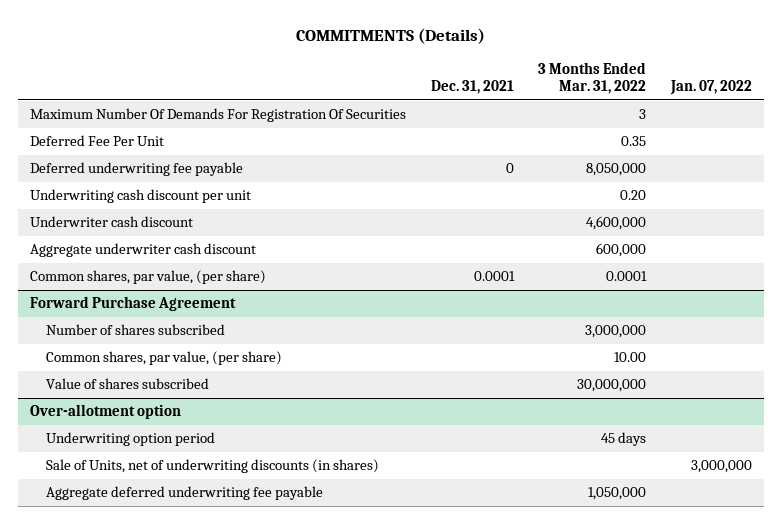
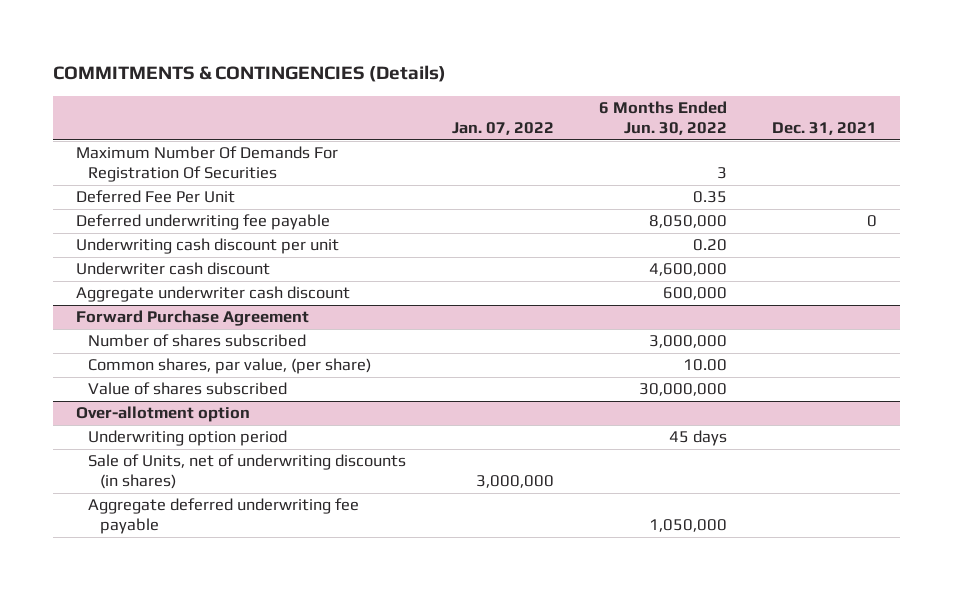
[296,27,486,44] COMMITMENTS (Details) -> [53,65,447,83] COMMITMENTS & CONTINGENCIES (Details)
[538,61,647,95] 3 Months Ended Mar. 31, 2022 -> none
none -> [599,101,728,136] 6 Months Ended Jun. 30, 2022
[30,270,267,285] Common shares, par value, (per share) -> none

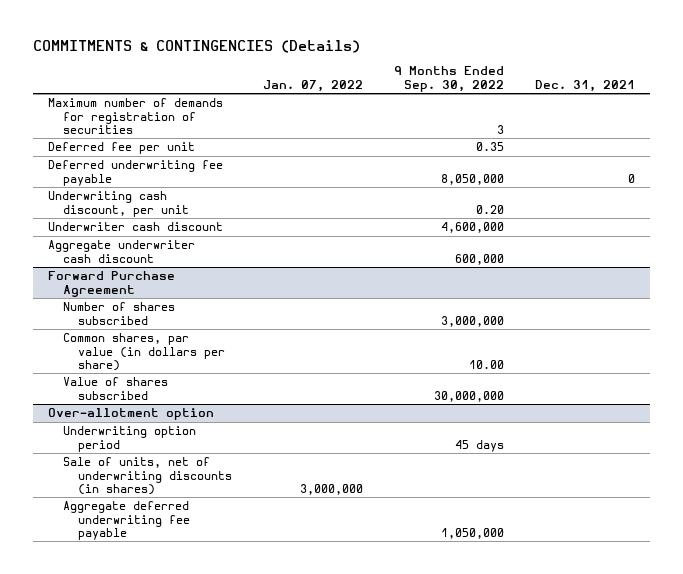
[599,101,728,136] 6 Months Ended Jun. 30, 2022 -> none
none -> [393,66,504,92] 9 Months Ended Sep. 30, 2022
[76,146,339,183] Maximum Number Of Demands For Registration Of Securities -> [48,98,224,134] Maximum number of demands for registration of securities
[76,190,236,204] Deferred Fee Per Unit -> [48,142,196,155] Deferred fee per unit
[76,238,340,255] Underwriting cash discount per unit -> [48,191,189,217] Underwriting cash discount, per unit
[88,358,372,375] Common shares, par value, (per share) -> [62,333,225,371] Common shares, par value (in dollars per share)
[88,454,407,490] Sale of Units, net of underwriting discounts (in shares) -> [62,457,232,495] Sale of units, net of underwriting discounts (in shares)

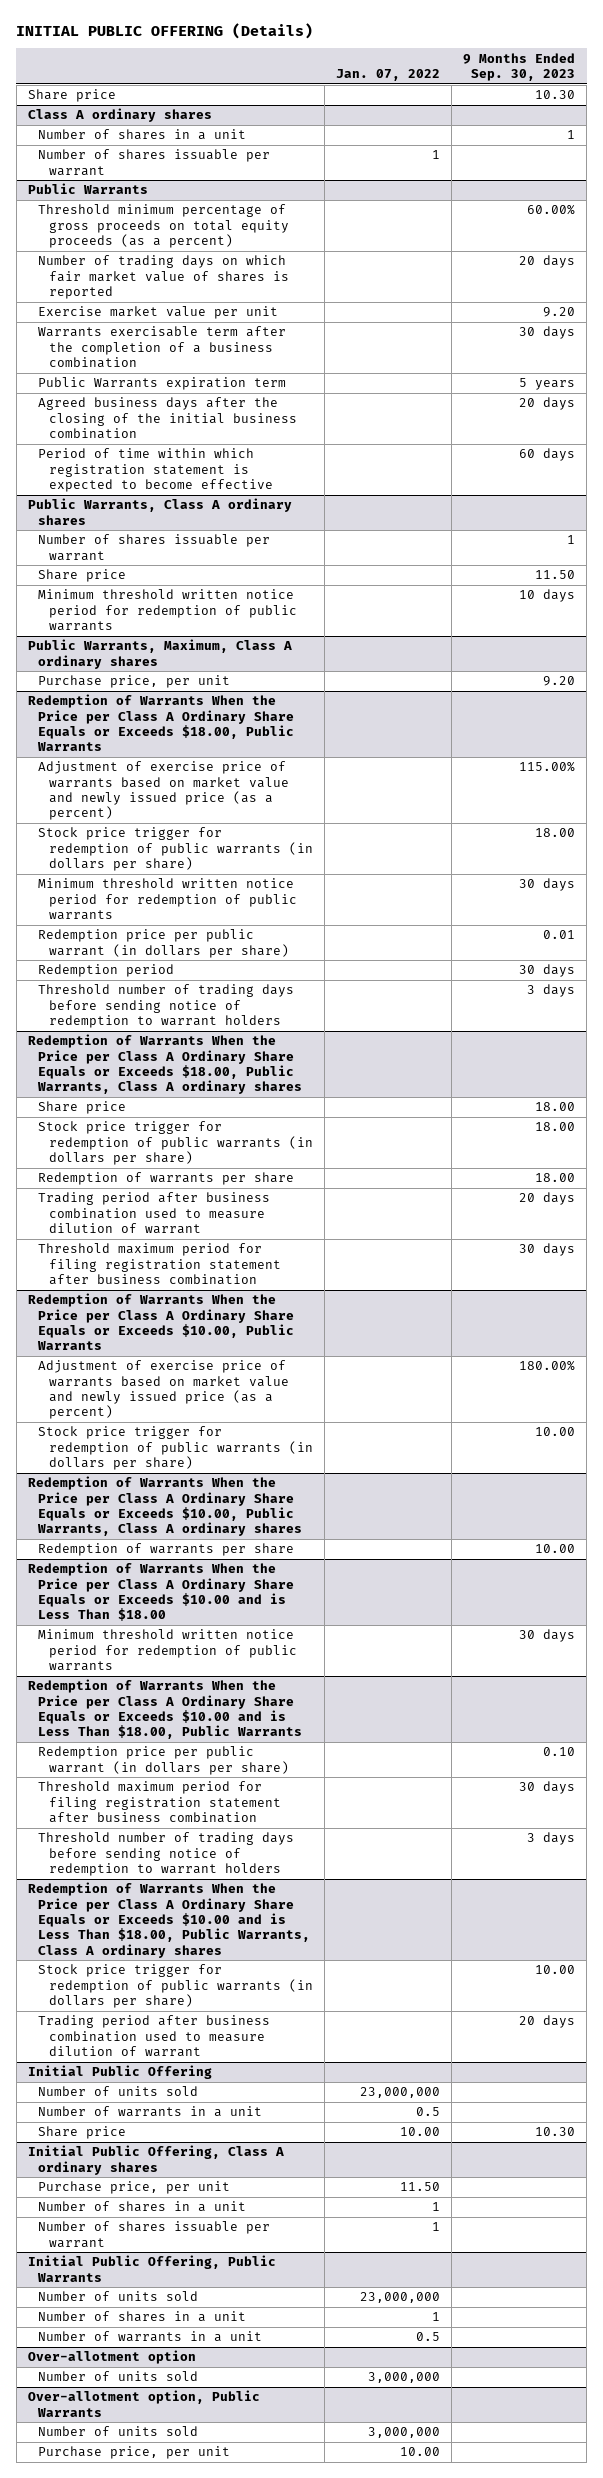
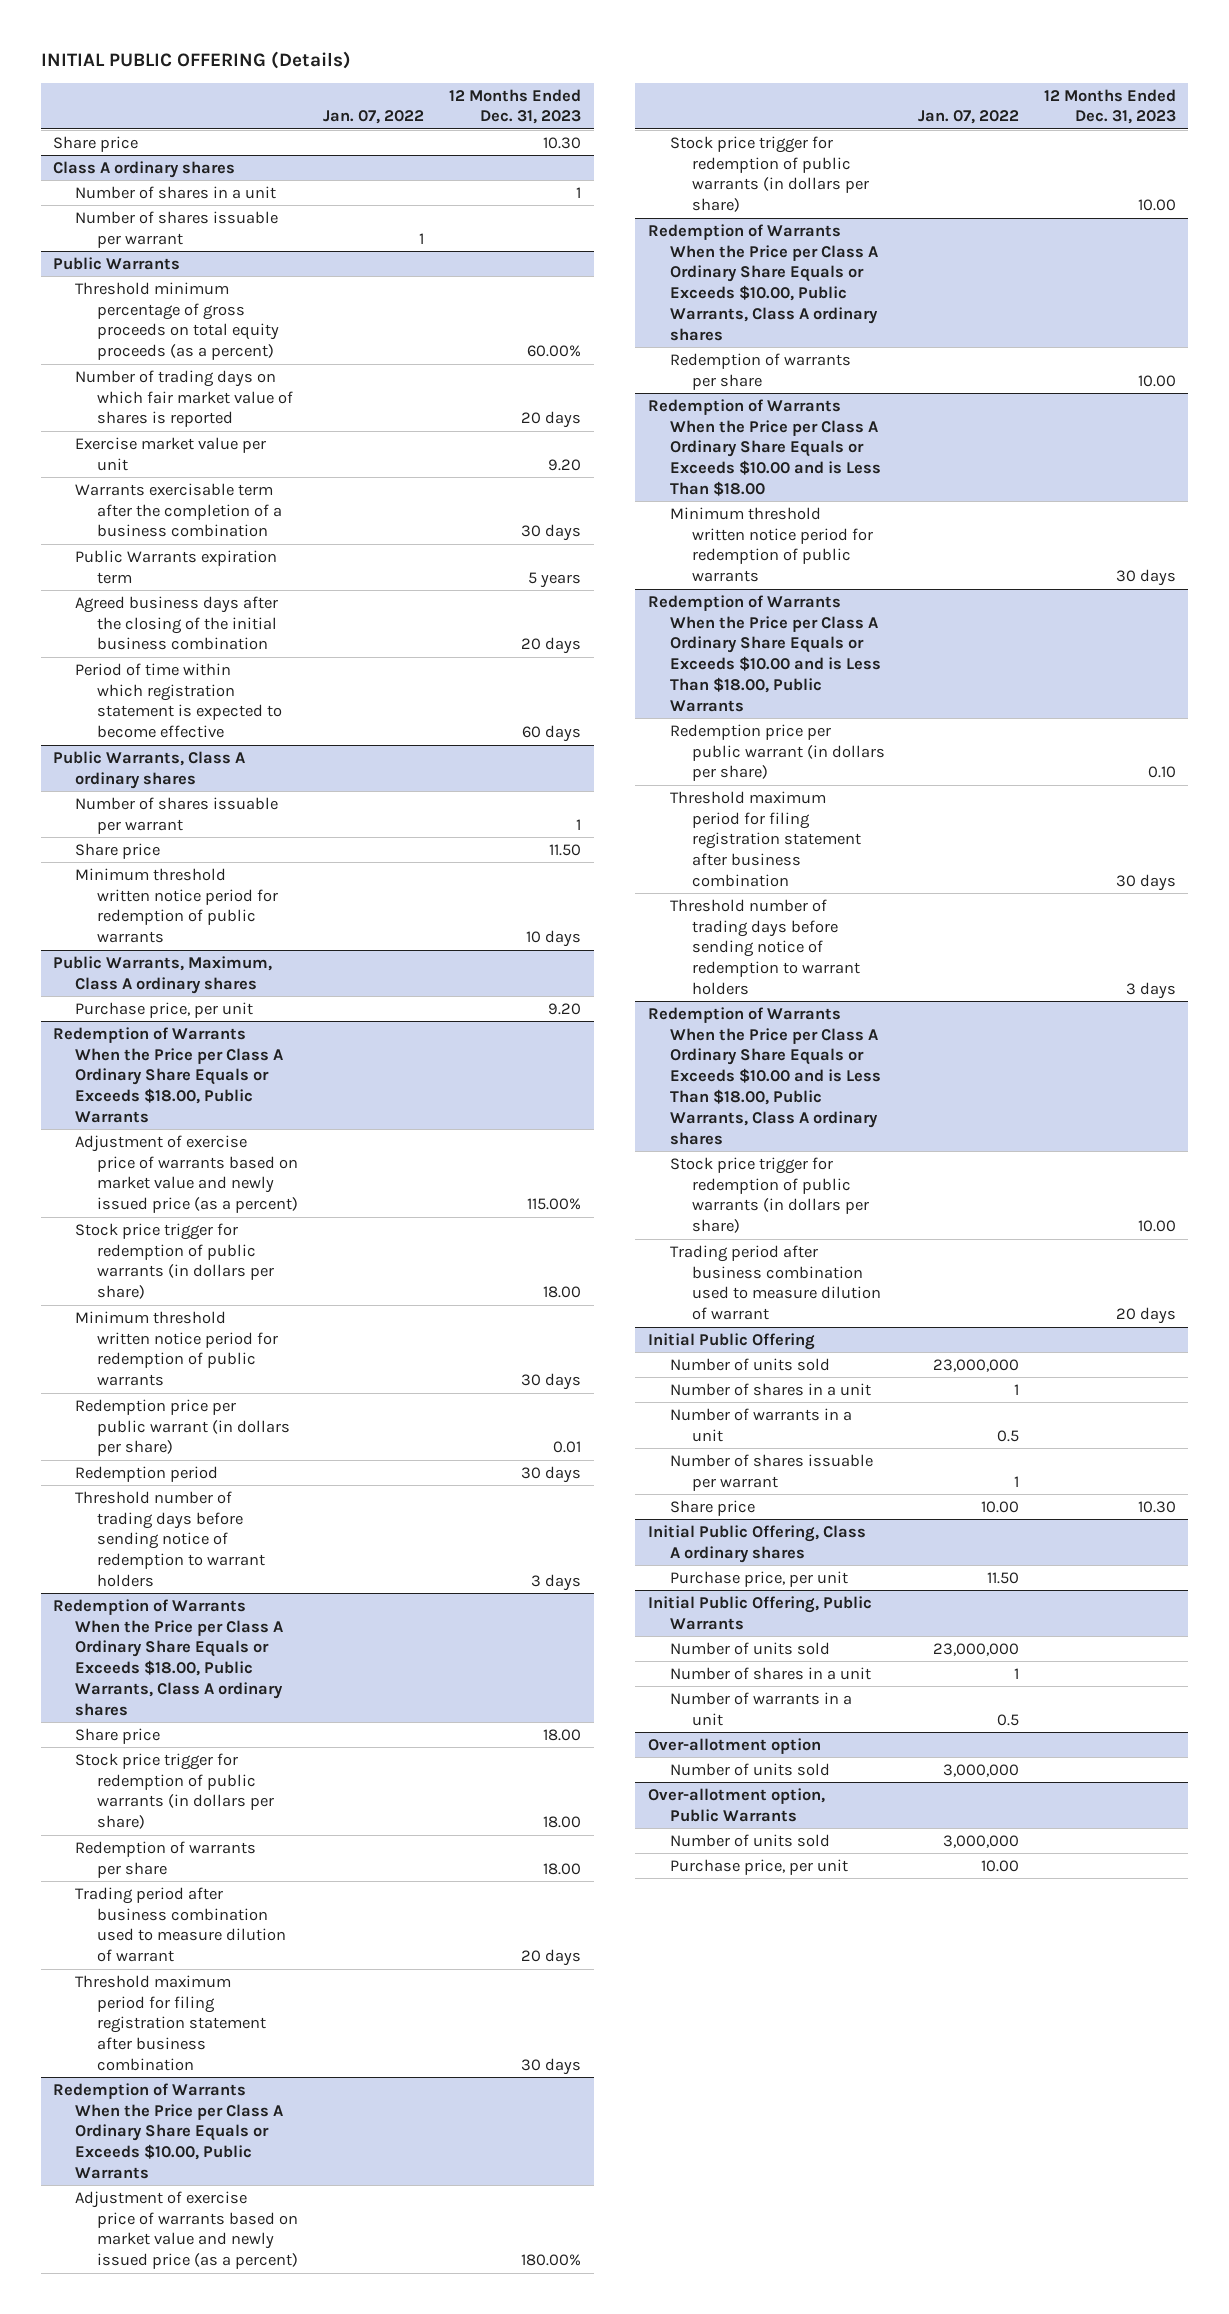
[463,52,576,82] 9 Months Ended Sep. 30, 2023 -> none
none -> [449,88,582,125] 12 Months Ended Dec. 31, 2023
none -> [669,1382,871,1396] Number of shares in a unit
none -> [669,1453,873,1491] Number of shares issuable per warrant
[38,2201,247,2213] Number of shares in a unit -> none
[38,2221,271,2248] Number of shares issuable per warrant -> none

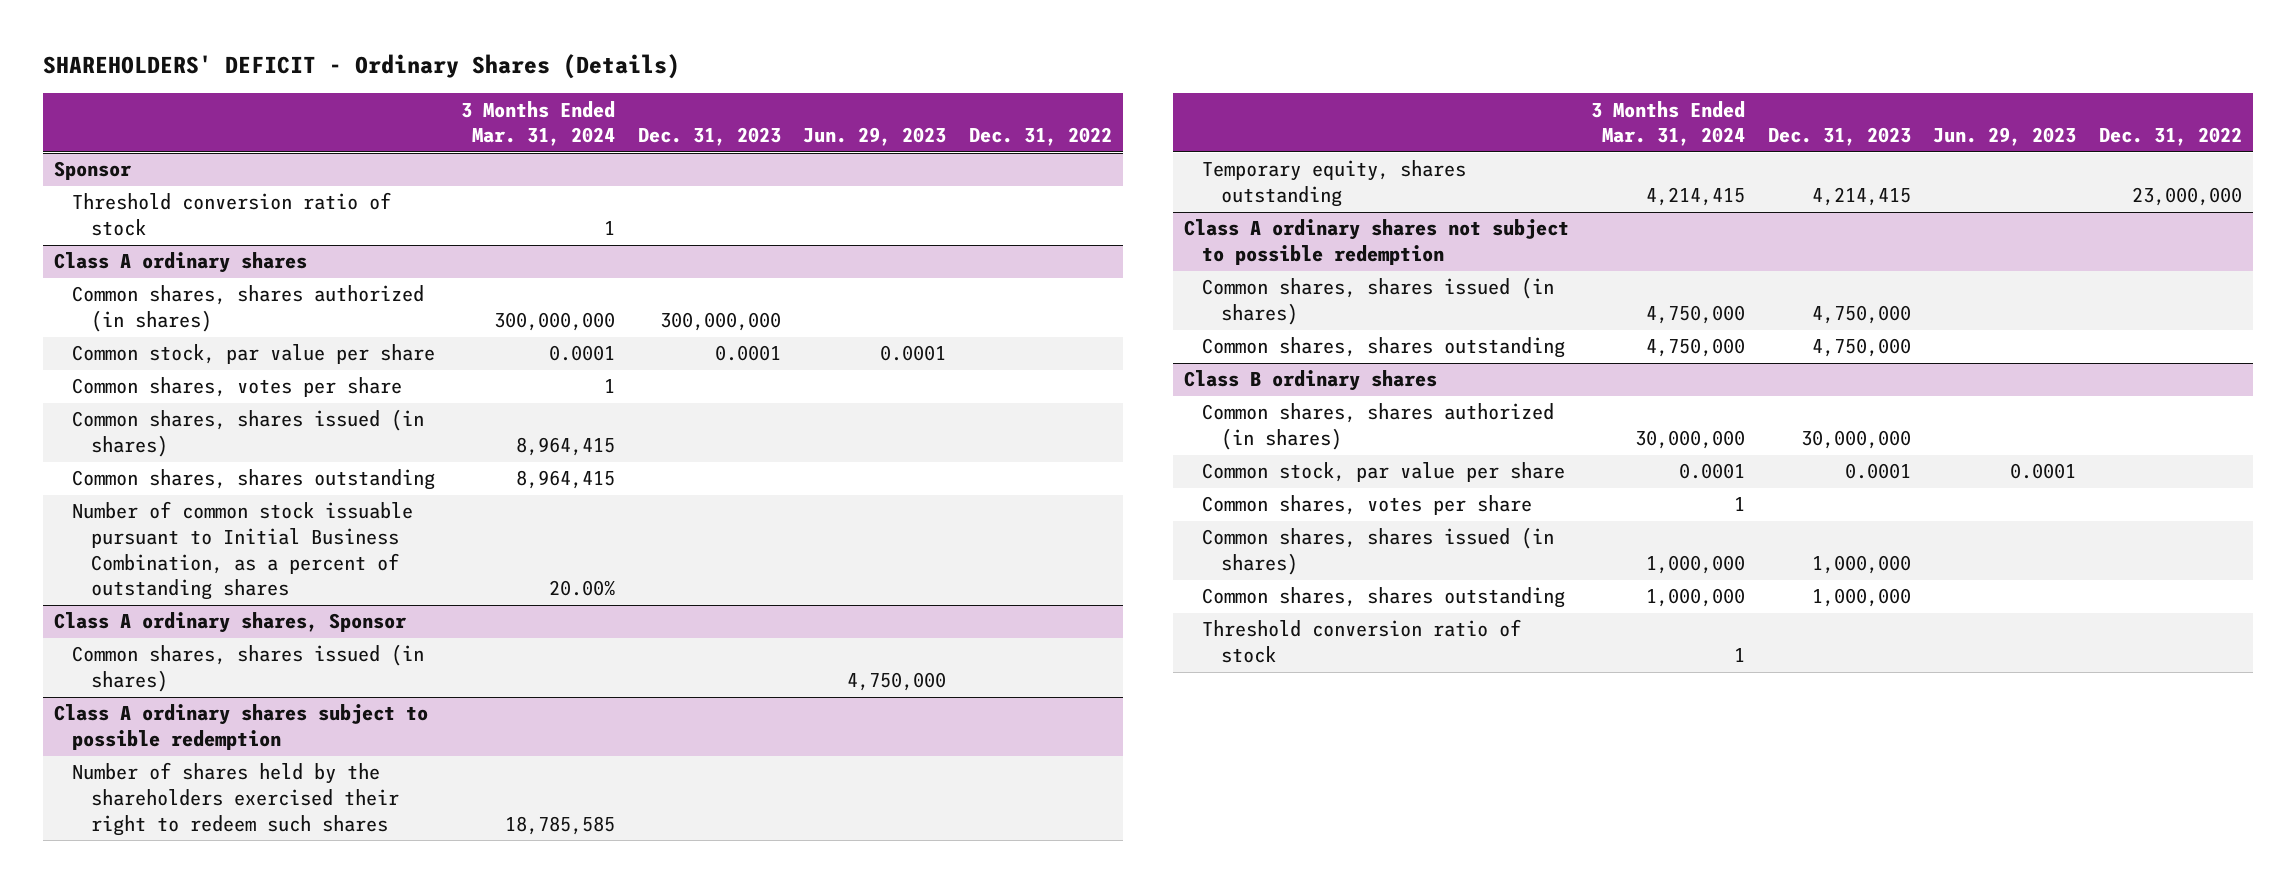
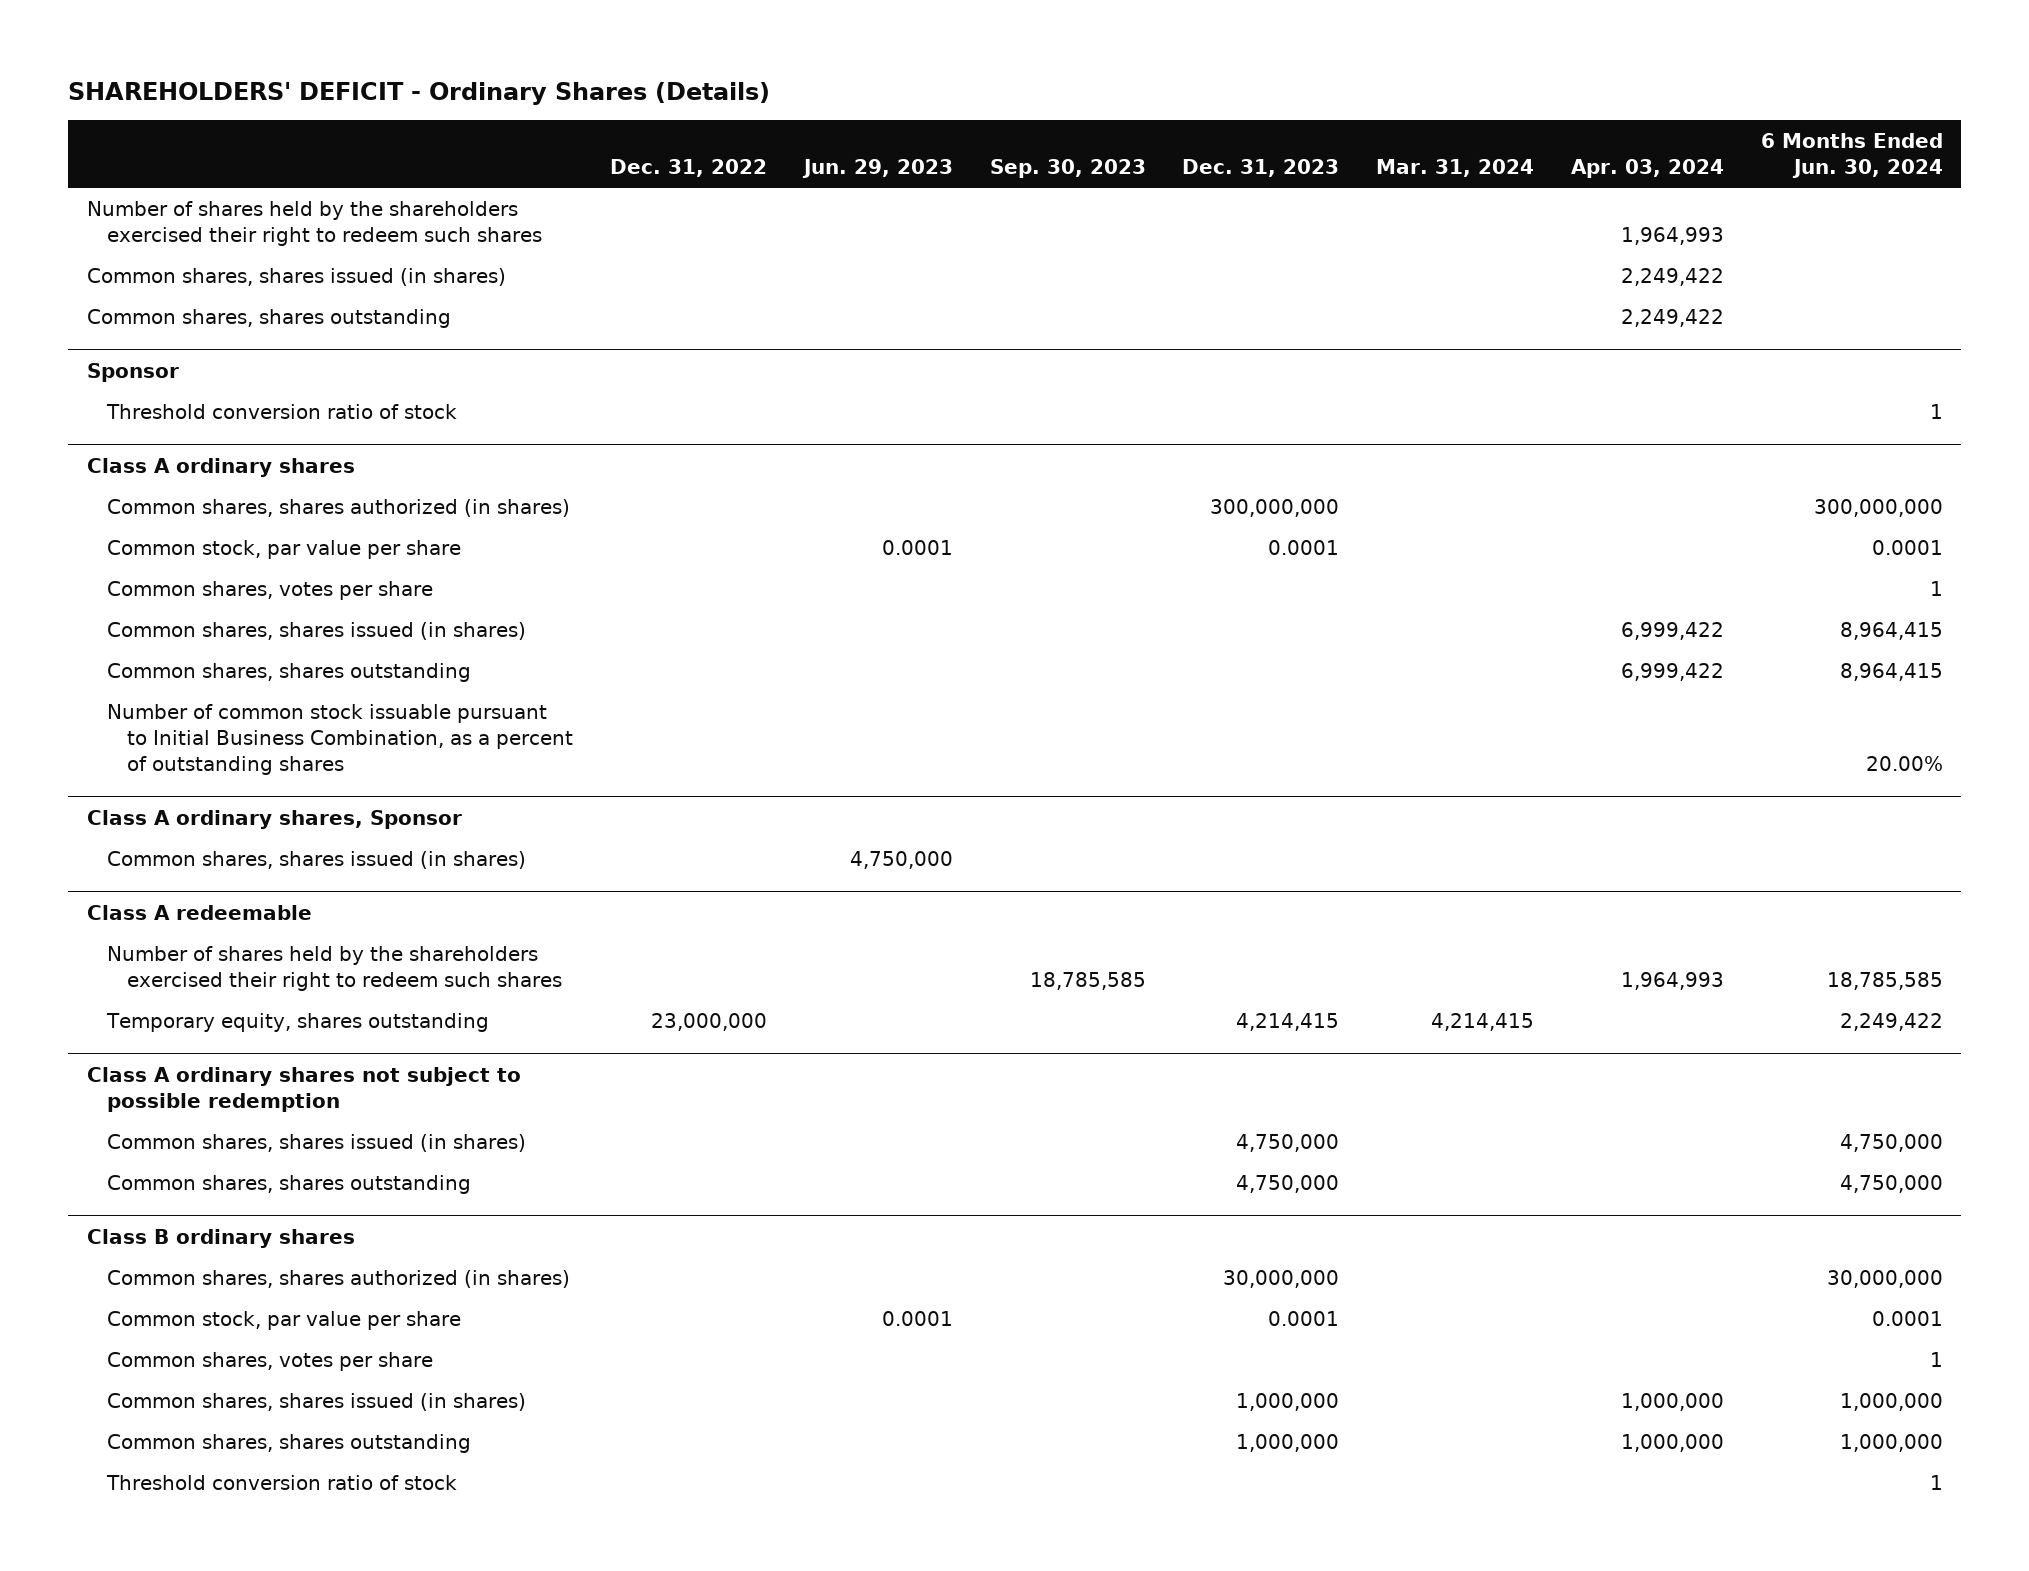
[461,100,616,147] 3 Months Ended Mar. 31, 2024 -> none
none -> [989,158,1146,178] Sep. 30, 2023
none -> [1376,158,1535,177] Mar. 31, 2024
none -> [1570,158,1724,178] Apr. 03, 2024
none -> [1760,133,1943,178] 6 Months Ended Jun. 30, 2024
none -> [86,200,543,246] Number of shares held by the shareholders exercised their right to redeem such shares
none -> [86,267,506,286] Common shares, shares issued (in shares)
none -> [86,308,451,328] Common shares, shares outstanding
[53,704,428,751] Class A ordinary shares subject to possible redemption -> [86,904,312,920] Class A redeemable

